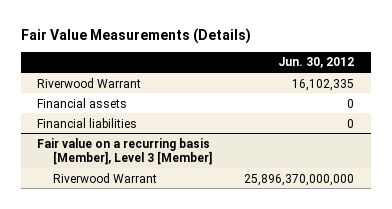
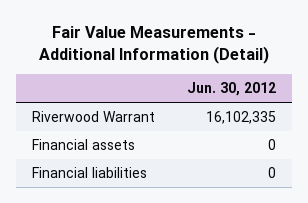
[20,27,251,44] Fair Value Measurements (Details) -> [39,25,270,64] Fair Value Measurements - Additional Information (Detail)
[37,137,212,165] Fair value on a recurring basis [Member], Level 3 [Member] -> none
[52,172,157,183] Riverwood Warrant -> none

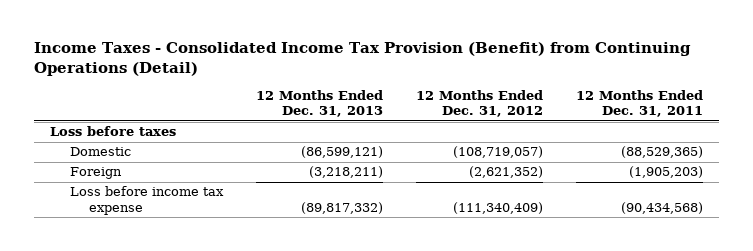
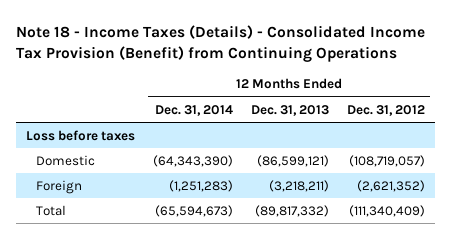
[33,42,691,76] Income Taxes - Consolidated Income Tax Provision (Benefit) from Continuing Operations (Detail) -> [16,25,426,63] Note 18 - Income Taxes (Details) - Consolidated Income Tax Provision (Benefit) from Continuing Operations
[575,89,703,118] 12 Months Ended Dec. 31, 2011 -> none
none -> [154,104,233,116] Dec. 31, 2014
[69,186,224,216] Loss before income tax expense -> [36,204,67,216] Total

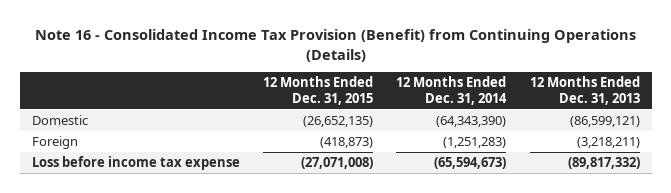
[16,25,426,63] Note 18 - Income Taxes (Details) - Consolidated Income Tax Provision (Benefit) from Continuing Operations -> [34,28,636,62] Note 16 - Consolidated Income Tax Provision (Benefit) from Continuing Operations (Details)
[347,104,426,116] Dec. 31, 2012 -> none
none -> [262,76,373,105] 12 Months Ended Dec. 31, 2015
[25,129,135,141] Loss before taxes -> none
[36,204,67,216] Total -> [31,156,240,171] Loss before income tax expense

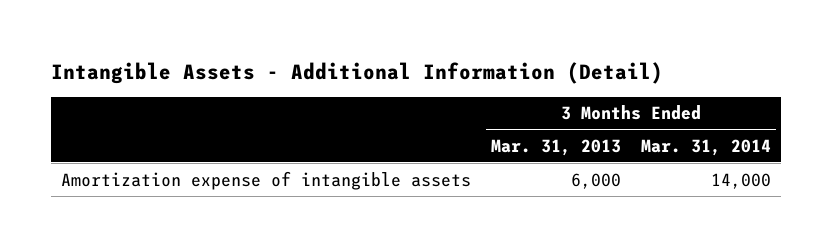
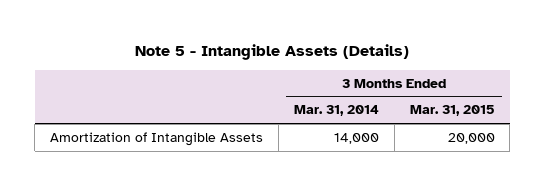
[51,61,664,84] Intangible Assets - Additional Information (Detail) -> [135,44,410,61] Note 5 - Intangible Assets (Details)
[491,138,622,156] Mar. 31, 2013 -> none
none -> [409,105,495,117] Mar. 31, 2015
[61,170,472,190] Amortization expense of intangible assets -> [50,131,264,146] Amortization of Intangible Assets

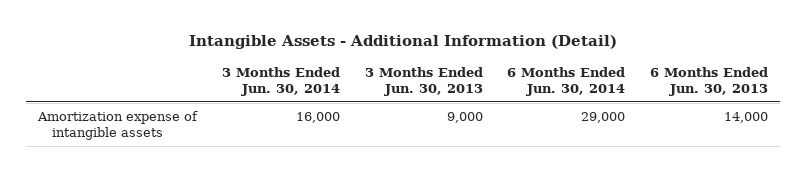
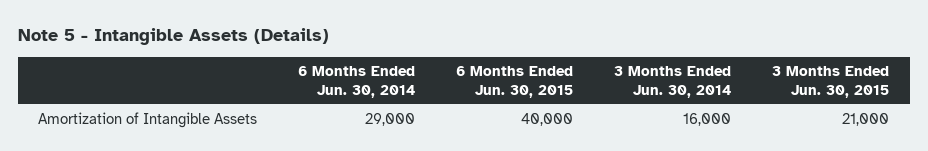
[189,35,618,50] Intangible Assets - Additional Information (Detail) -> [17,28,329,46] Note 5 - Intangible Assets (Details)
[364,67,483,97] 3 Months Ended Jun. 30, 2013 -> none
[649,67,768,97] 6 Months Ended Jun. 30, 2013 -> none
none -> [456,65,574,98] 6 Months Ended Jun. 30, 2015
none -> [772,65,890,98] 3 Months Ended Jun. 30, 2015
[37,110,199,141] Amortization expense of intangible assets -> [38,111,258,128] Amortization of Intangible Assets

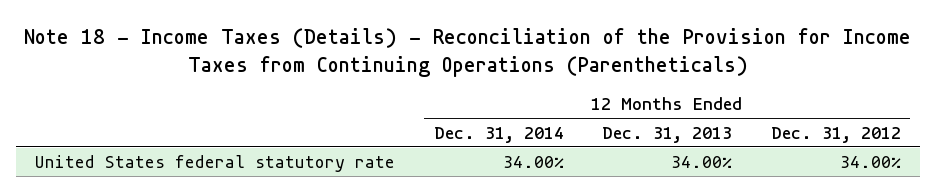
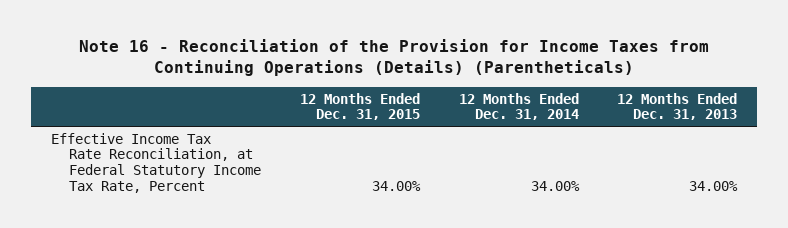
[24,27,912,77] Note 18 - Income Taxes (Details) - Reconciliation of the Provision for Income Taxes from Continuing Operations (Parentheticals) -> [79,39,710,77] Note 16 - Reconciliation of the Provision for Income Taxes from Continuing Operations (Details) (Parentheticals)
[770,126,901,143] Dec. 31, 2012 -> none
none -> [299,92,420,121] 12 Months Ended Dec. 31, 2015
[35,155,396,173] United States federal statutory rate -> [50,132,262,193] Effective Income Tax Rate Reconciliation, at Federal Statutory Income Tax Rate, Percent

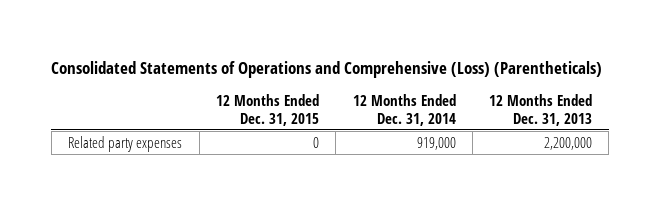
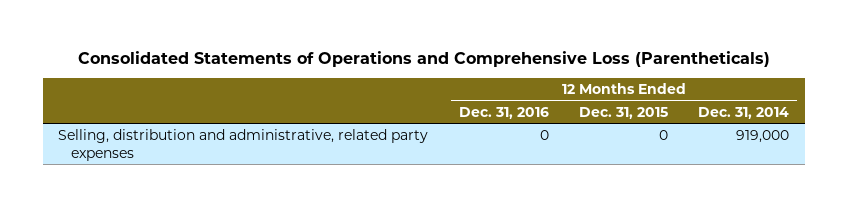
[51,61,603,79] Consolidated Statements of Operations and Comprehensive (Loss) (Parentheticals) -> [77,51,770,68] Consolidated Statements of Operations and Comprehensive Loss (Parentheticals)
[489,93,593,126] 12 Months Ended Dec. 31, 2013 -> none
none -> [458,106,549,119] Dec. 31, 2016
[68,135,183,152] Related party expenses -> [58,129,429,161] Selling, distribution and administrative, related party expenses

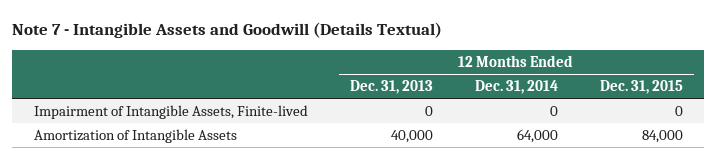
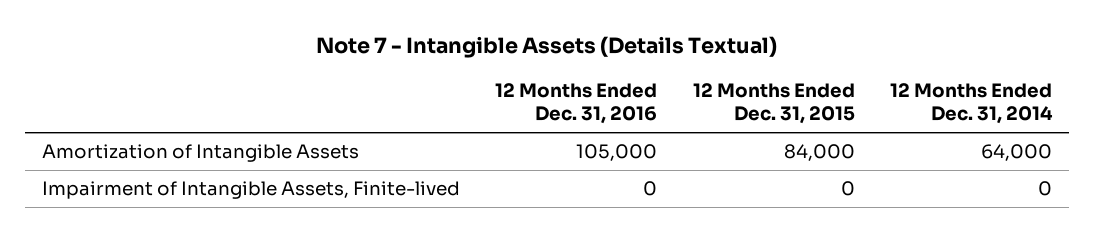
[12,22,443,39] Note 7 - Intangible Assets and Goodwill (Details Textual) -> [315,36,777,59] Note 7 - Intangible Assets (Details Textual)
[349,80,433,95] Dec. 31, 2013 -> none
none -> [495,82,658,125] 12 Months Ended Dec. 31, 2016
[33,105,308,120] Impairment of Intangible Assets, Finite-lived -> [42,181,461,200] Impairment of Intangible Assets, Finite-lived

